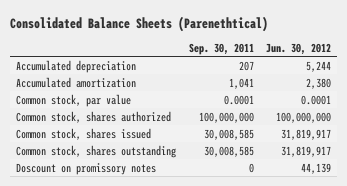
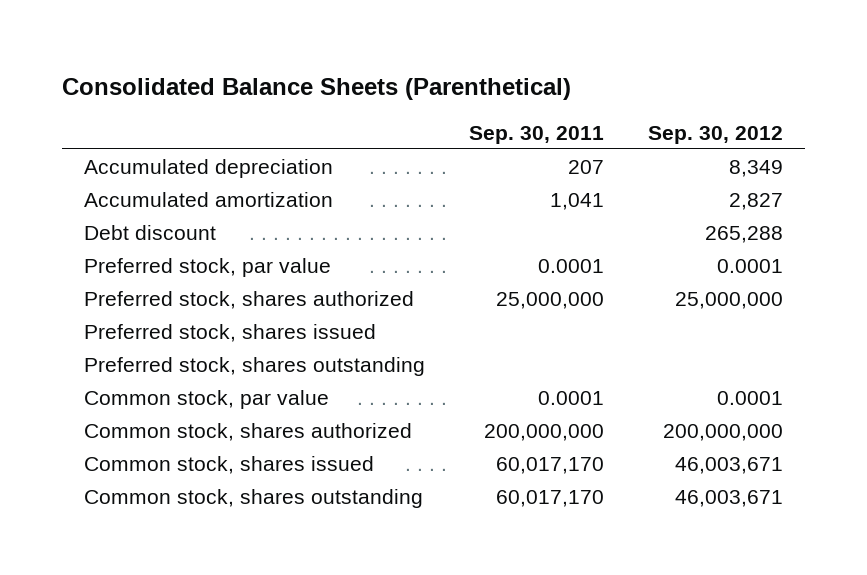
[9,15,268,32] Consolidated Balance Sheets (Parenethtical) -> [62,77,572,100] Consolidated Balance Sheets (Parenthetical)
[266,42,332,55] Jun. 30, 2012 -> none
none -> [648,125,784,144] Sep. 30, 2012
none -> [84,224,217,240] Debt discount
none -> [84,257,332,277] Preferred stock, par value
none -> [84,290,415,309] Preferred stock, shares authorized
none -> [84,323,377,342] Preferred stock, shares issued
none -> [84,356,426,376] Preferred stock, shares outstanding
[16,162,157,175] Doscount on promissory notes -> none
[198,111,254,123] 100,000,000 -> [484,423,605,441] 200,000,000
[203,128,254,140] 30,008,585 -> [496,456,605,474] 60,017,170
[203,145,254,157] 30,008,585 -> [496,489,605,507] 60,017,170

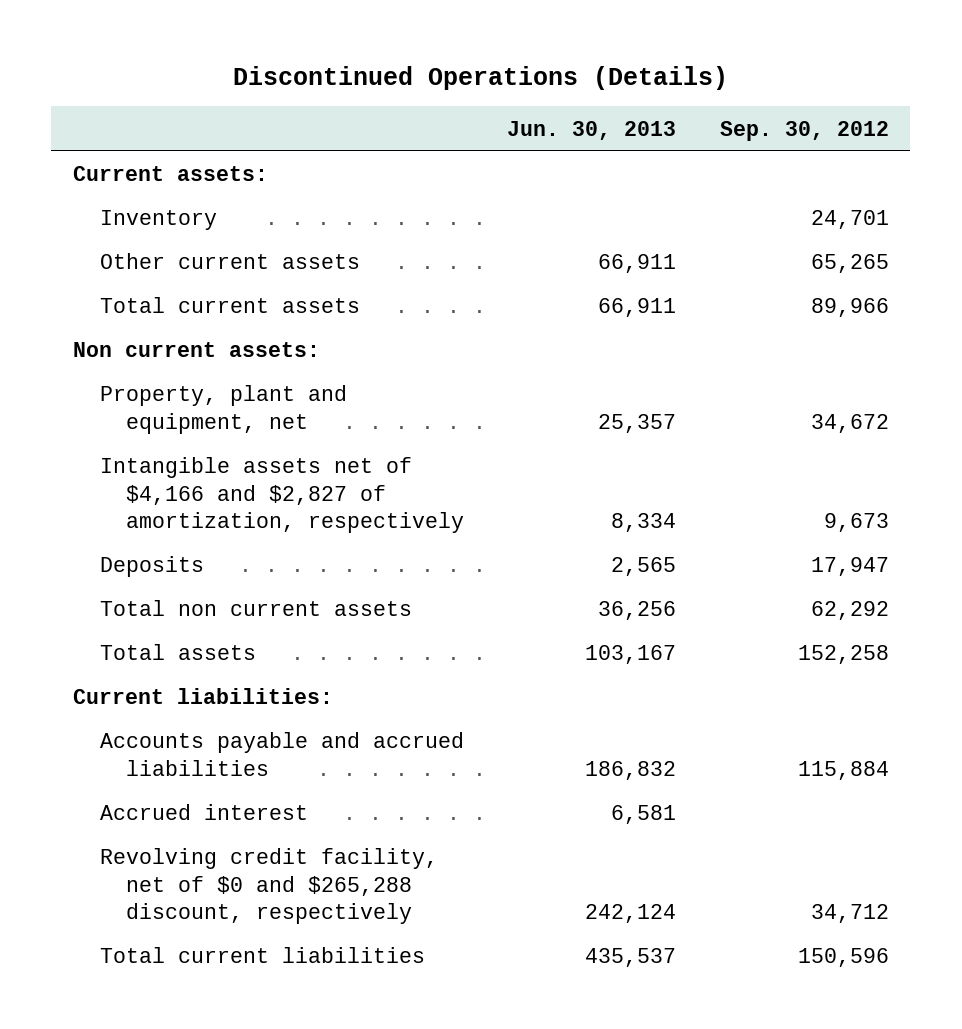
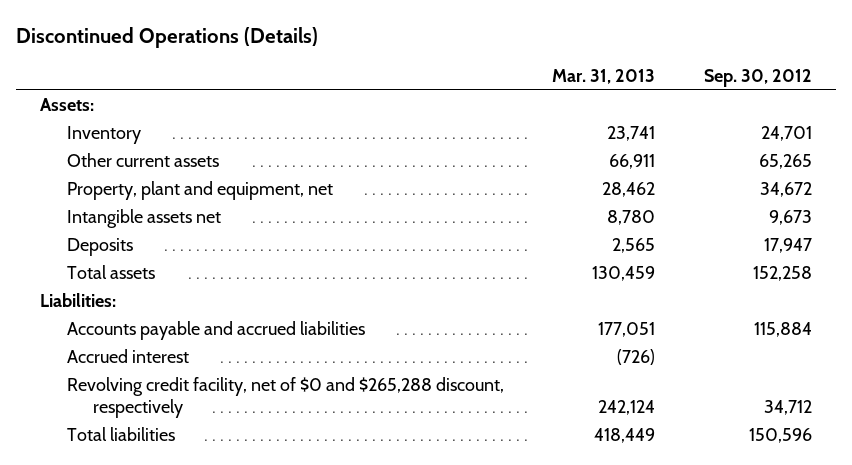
[507,120,677,140] Jun. 30, 2013 -> none
none -> [552,68,656,84] Mar. 31, 2013
[73,166,269,182] Current assets: -> [40,98,95,112] Assets:
[99,297,360,314] Total current assets -> none
[73,342,321,358] Non current assets: -> none
[99,457,465,533] Intangible assets net of $4,166 and $2,827 of amortization, respectively -> [66,209,221,229] Intangible assets net
[99,600,412,617] Total non current assets -> none
[73,688,334,705] Current liabilities: -> [40,293,117,308] Liabilities:
[99,947,425,964] Total current liabilities -> [66,427,175,442] Total liabilities

